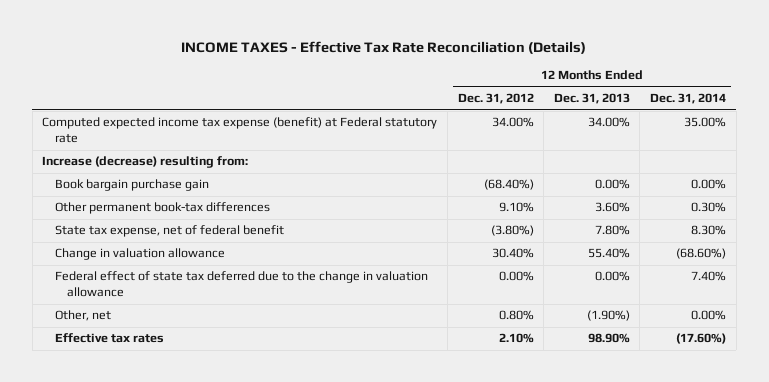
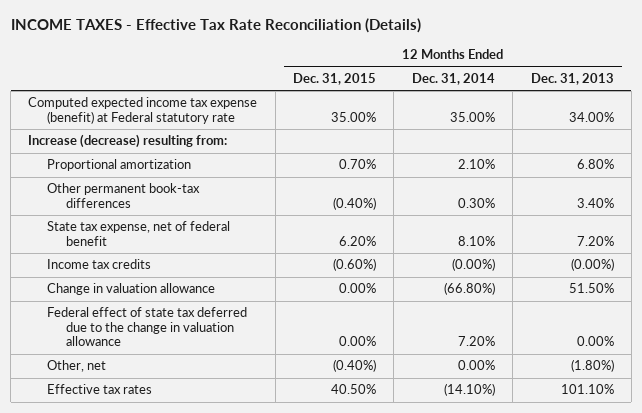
[457,93,534,105] Dec. 31, 2012 -> none
none -> [293,72,377,85] Dec. 31, 2015
[54,179,209,192] Book bargain purchase gain -> none
none -> [47,159,192,172] Proportional amortization
[594,202,630,213] 3.60% -> [576,197,614,208] 3.40%
[594,225,630,236] 7.80% -> [576,235,614,246] 7.20%
[691,225,727,236] 8.30% -> [457,235,495,246] 8.10%
none -> [47,259,152,270] Income tax credits
[587,248,630,259] 55.40% -> [568,283,614,294] 51.50%
[676,248,727,260] (68.60%) -> [443,282,495,296] (66.80%)
[691,271,727,282] 7.40% -> [457,336,495,347] 7.20%
[586,310,630,322] (1.90%) -> [570,359,614,373] (1.80%)
[587,333,630,344] 98.90% -> [560,384,614,395] 101.10%
[676,333,727,345] (17.60%) -> [443,383,495,397] (14.10%)

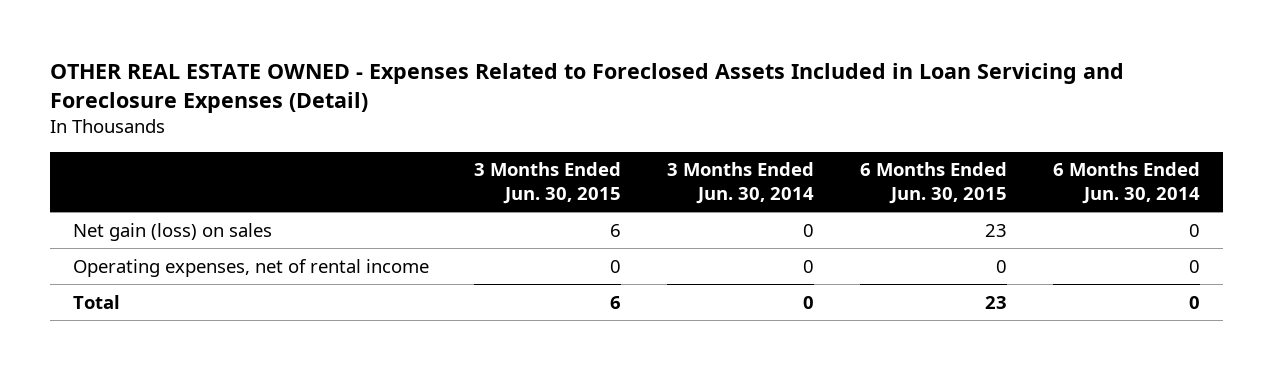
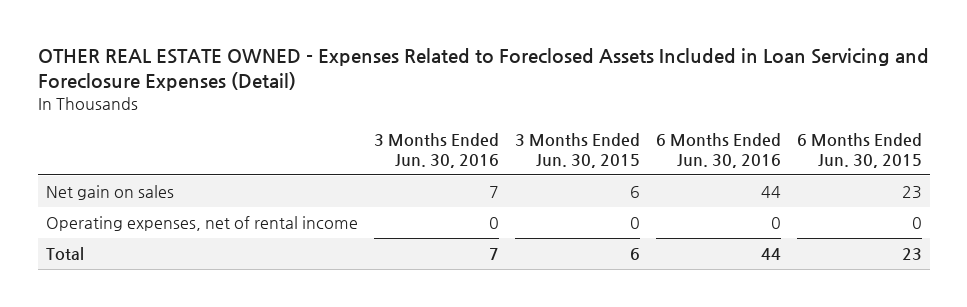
[667,162,815,205] 3 Months Ended Jun. 30, 2014 -> none
[1052,162,1200,205] 6 Months Ended Jun. 30, 2014 -> none
none -> [373,133,499,169] 3 Months Ended Jun. 30, 2016
none -> [655,133,781,169] 6 Months Ended Jun. 30, 2016
[72,222,272,241] Net gain (loss) on sales -> [45,184,174,200] Net gain on sales

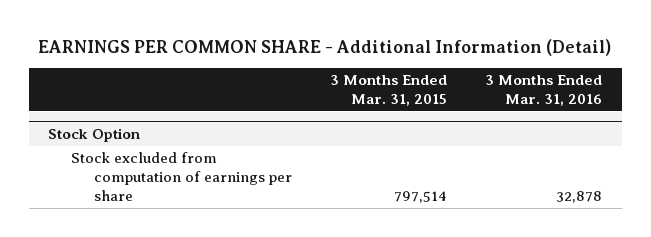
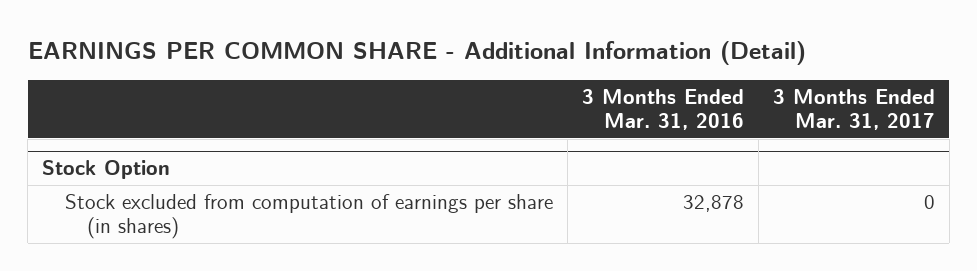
[330,75,448,107] 3 Months Ended Mar. 31, 2015 -> none
none -> [772,88,935,131] 3 Months Ended Mar. 31, 2017
[70,152,292,201] Stock excluded from computation of earnings per share -> [64,193,553,240] Stock excluded from computation of earnings per share (in shares)

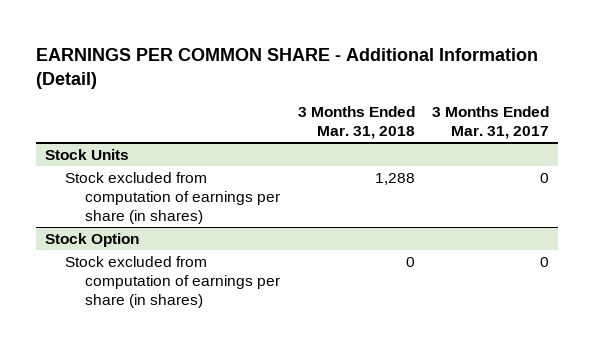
[581,88,744,131] 3 Months Ended Mar. 31, 2016 -> none
none -> [297,106,415,140] 3 Months Ended Mar. 31, 2018
none -> [45,149,130,161] Stock Units
none -> [65,172,280,224] Stock excluded from computation of earnings per share (in shares)

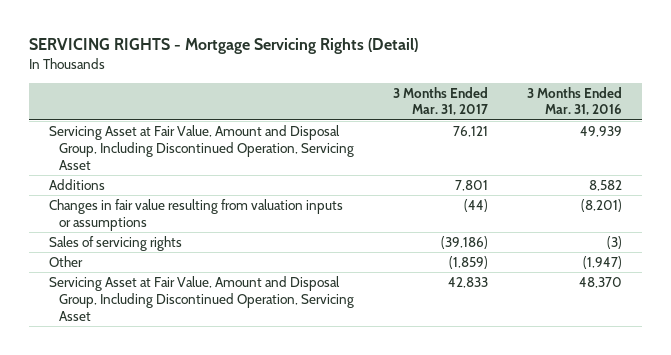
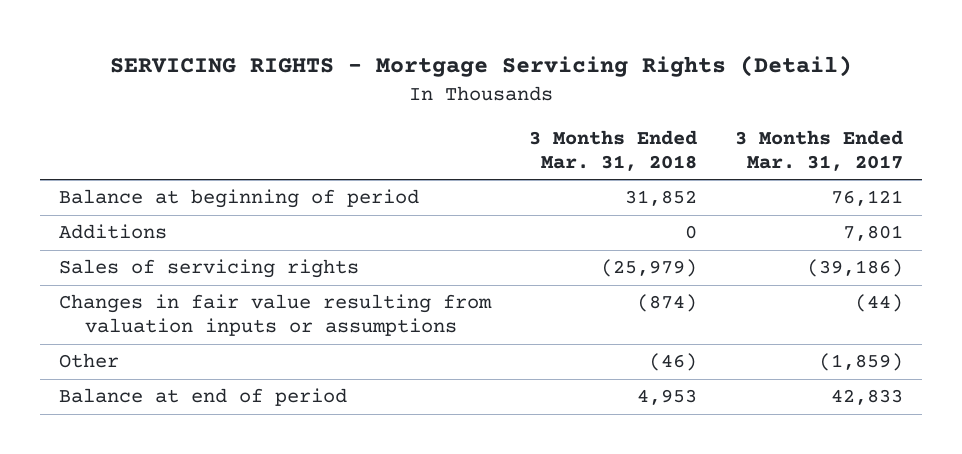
[527,86,623,116] 3 Months Ended Mar. 31, 2016 -> none
none -> [528,129,697,171] 3 Months Ended Mar. 31, 2018
[48,124,354,170] Servicing Asset at Fair Value, Amount and Disposal Group, Including Discontinued Operation, Servicing Asset -> [59,189,420,209] Balance at beginning of period
[48,198,343,231] Changes in fair value resulting from valuation inputs or assumptions -> [59,294,493,337] Changes in fair value resulting from valuation inputs or assumptions
[48,275,354,321] Servicing Asset at Fair Value, Amount and Disposal Group, Including Discontinued Operation, Servicing Asset -> [59,388,348,407] Balance at end of period

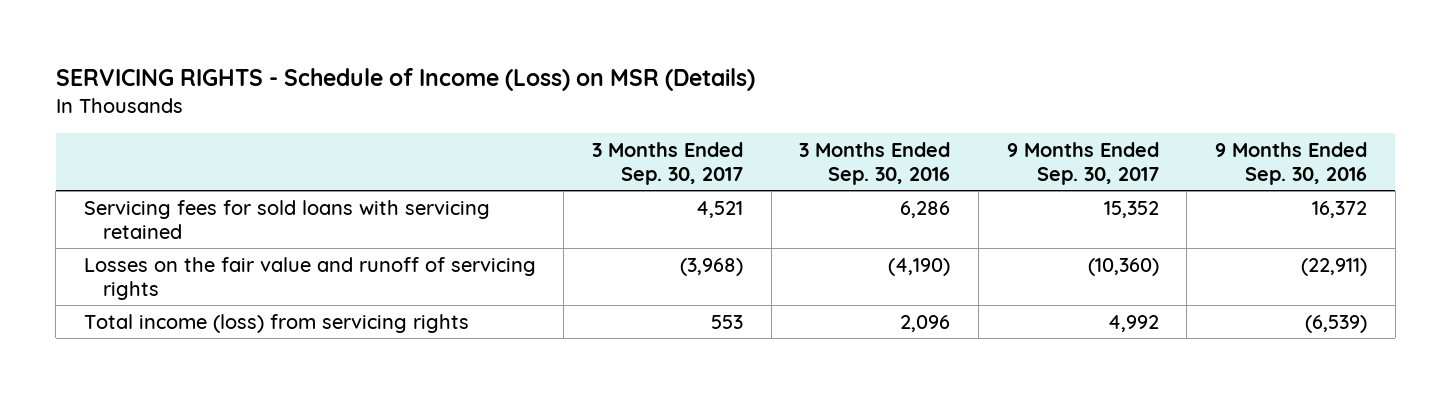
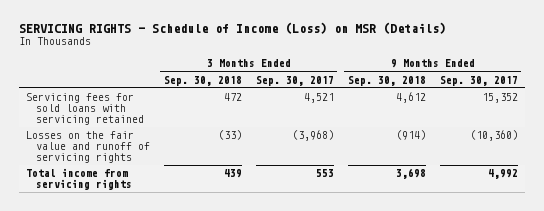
[799,141,951,185] 3 Months Ended Sep. 30, 2016 -> none
[1215,141,1368,185] 9 Months Ended Sep. 30, 2016 -> none
none -> [163,75,242,86] Sep. 30, 2018
none -> [347,75,426,86] Sep. 30, 2018
[83,313,469,333] Total income (loss) from servicing rights -> [25,168,132,191] Total income from servicing rights

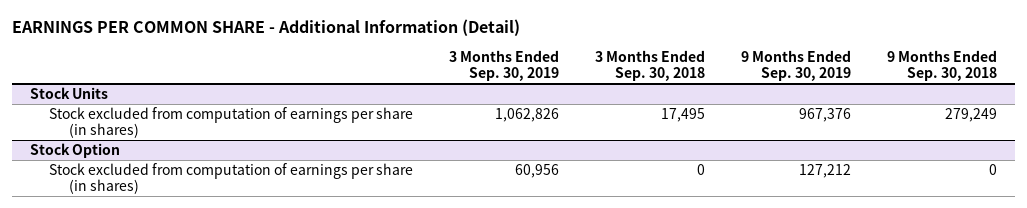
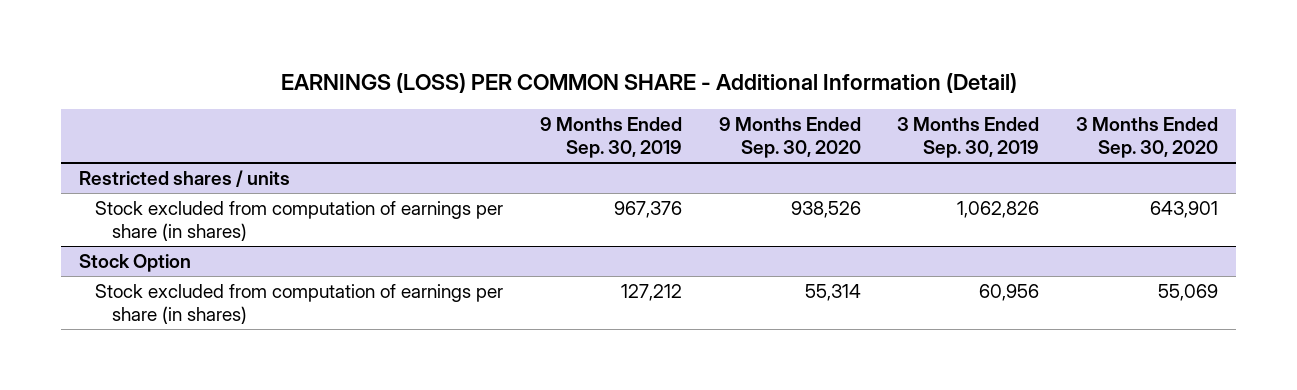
[11,19,520,37] EARNINGS PER COMMON SHARE - Additional Information (Detail) -> [280,73,1017,94] EARNINGS (LOSS) PER COMMON SHARE - Additional Information (Detail)
[595,50,706,82] 3 Months Ended Sep. 30, 2018 -> none
[886,50,997,82] 9 Months Ended Sep. 30, 2018 -> none
none -> [718,117,861,159] 9 Months Ended Sep. 30, 2020
none -> [1075,117,1218,159] 3 Months Ended Sep. 30, 2020
[29,86,108,99] Stock Units -> [79,169,291,187] Restricted shares / units

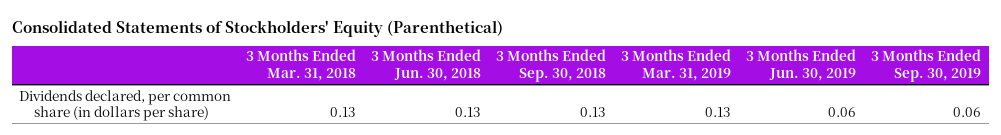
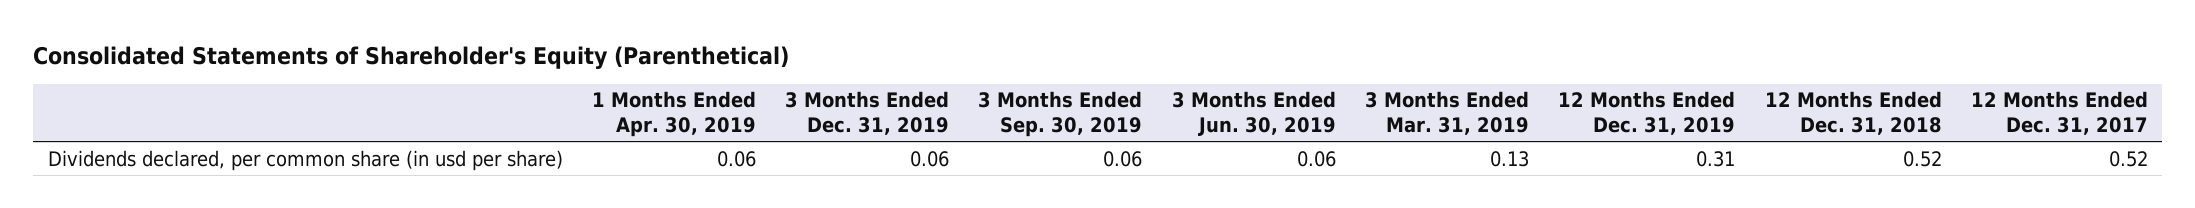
[11,19,503,37] Consolidated Statements of Stockholders' Equity (Parenthetical) -> [32,45,789,69] Consolidated Statements of Shareholder's Equity (Parenthetical)
[246,49,357,82] 3 Months Ended Mar. 31, 2018 -> none
[371,49,482,82] 3 Months Ended Jun. 30, 2018 -> none
[496,49,607,83] 3 Months Ended Sep. 30, 2018 -> none
none -> [591,91,756,138] 1 Months Ended Apr. 30, 2019
none -> [785,91,950,136] 3 Months Ended Dec. 31, 2019
none -> [1558,91,1736,136] 12 Months Ended Dec. 31, 2019
none -> [1764,91,1942,136] 12 Months Ended Dec. 31, 2018
none -> [1970,91,2148,136] 12 Months Ended Dec. 31, 2017
[19,89,232,122] Dividends declared, per common share (in dollars per share) -> [47,149,563,171] Dividends declared, per common share (in usd per share)

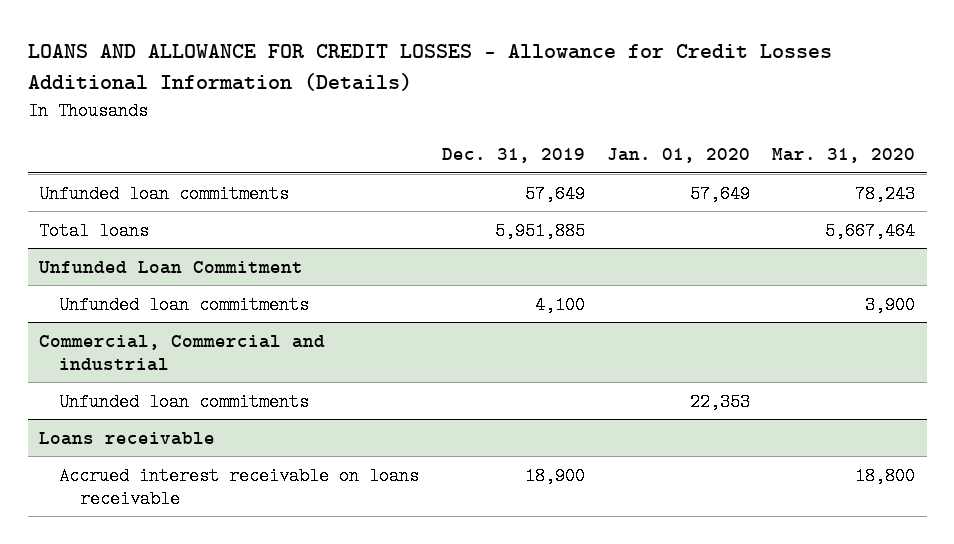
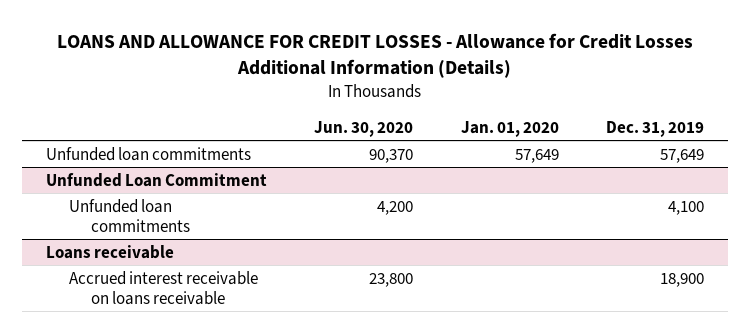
[772,148,916,164] Mar. 31, 2020 -> none
none -> [314,120,414,137] Jun. 30, 2020
[38,221,149,240] Total loans -> none
[38,334,325,371] Commercial, Commercial and industrial -> none
[59,392,310,411] Unfunded loan commitments -> none

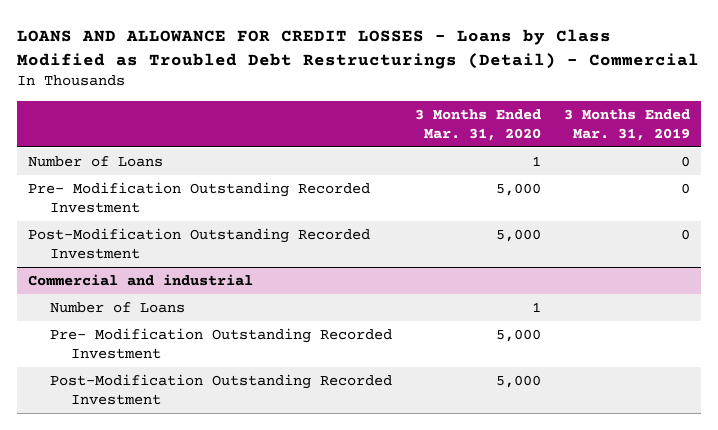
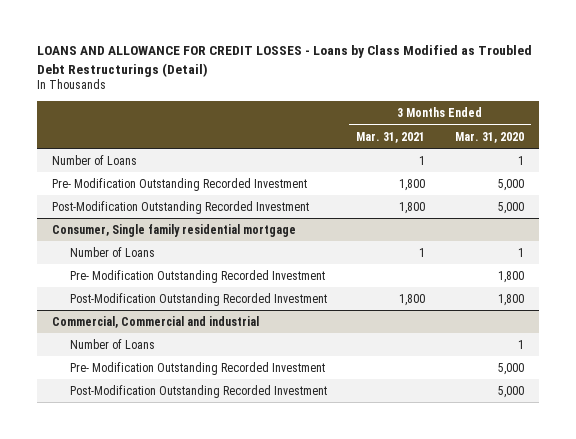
[16,28,699,69] LOANS AND ALLOWANCE FOR CREDIT LOSSES - Loans by Class Modified as Troubled Debt Restructurings (Detail) - Commercial -> [36,45,532,77] LOANS AND ALLOWANCE FOR CREDIT LOSSES - Loans by Class Modified as Troubled Debt Restructurings (Detail)
[563,108,690,141] 3 Months Ended Mar. 31, 2019 -> none
none -> [356,131,426,143] Mar. 31, 2021
[28,273,254,286] Commercial and industrial -> none
none -> [51,223,296,237] Consumer, Single family residential mortgage
none -> [69,269,325,283] Pre- Modification Outstanding Recorded Investment
none -> [69,292,327,306] Post-Modification Outstanding Recorded Investment
none -> [51,315,259,328] Commercial, Commercial and industrial
none -> [69,338,155,349] Number of Loans

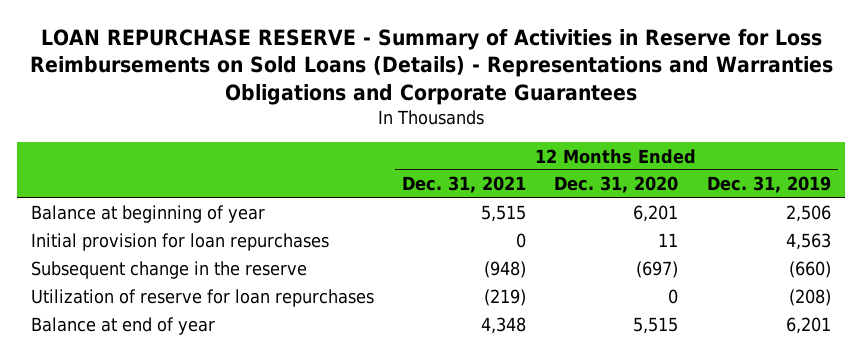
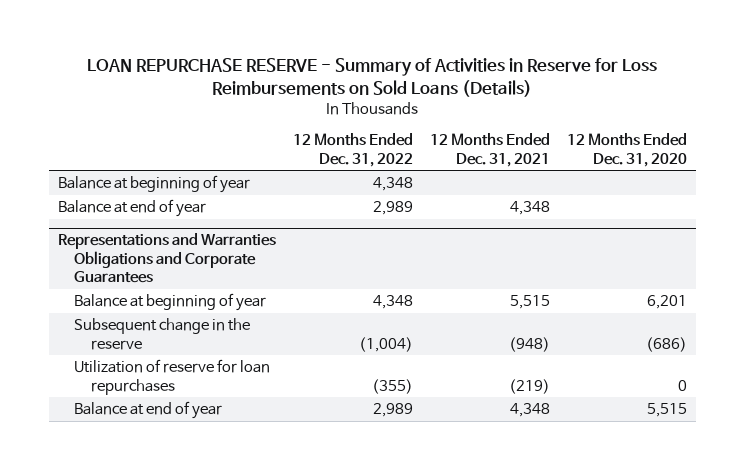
[29,28,833,106] LOAN REPURCHASE RESERVE - Summary of Activities in Reserve for Loss Reimbursements on Sold Loans (Details) - Representations and Warranties Obligations and Corporate Guarantees -> [87,58,658,97] LOAN REPURCHASE RESERVE - Summary of Activities in Reserve for Loss Reimbursements on Sold Loans (Details)
[706,176,831,194] Dec. 31, 2019 -> none
none -> [292,133,413,167] 12 Months Ended Dec. 31, 2022
none -> [57,175,250,194] Balance at beginning of year
none -> [57,199,206,218] Balance at end of year
none -> [57,233,276,284] Representations and Warranties Obligations and Corporate Guarantees
[30,233,329,252] Initial provision for loan repurchases -> none
[636,261,679,279] (697) -> [646,336,688,352] (686)

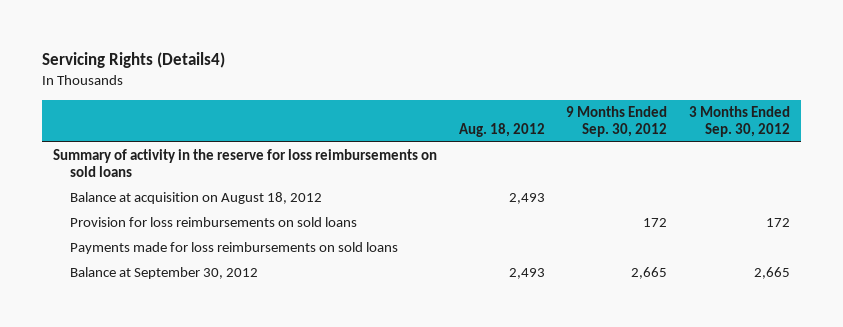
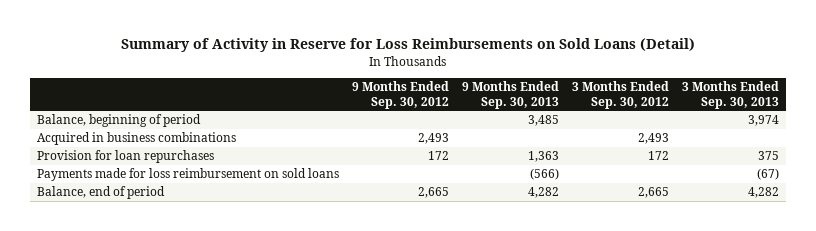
[42,52,226,69] Servicing Rights (Details4) -> [121,38,696,53] Summary of Activity in Reserve for Loss Reimbursements on Sold Loans (Detail)
[458,123,545,138] Aug. 18, 2012 -> none
none -> [462,81,560,109] 9 Months Ended Sep. 30, 2013
none -> [682,81,780,109] 3 Months Ended Sep. 30, 2013
[52,149,437,178] Summary of activity in the reserve for loss reimbursements on sold loans -> none
[69,192,322,205] Balance at acquisition on August 18, 2012 -> [36,114,201,128] Balance, beginning of period
none -> [36,132,236,146] Acquired in business combinations
[69,217,357,228] Provision for loss reimbursements on sold loans -> [36,150,214,164] Provision for loan repurchases
[69,242,398,255] Payments made for loss reimbursements on sold loans -> [36,168,339,182] Payments made for loss reimbursement on sold loans
[69,267,258,280] Balance at September 30, 2012 -> [36,186,165,200] Balance, end of period

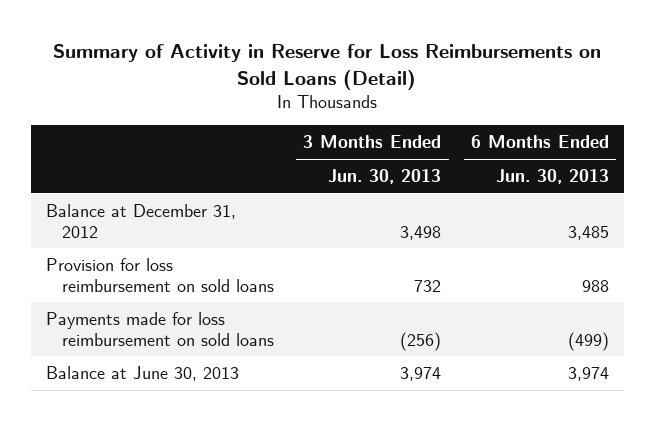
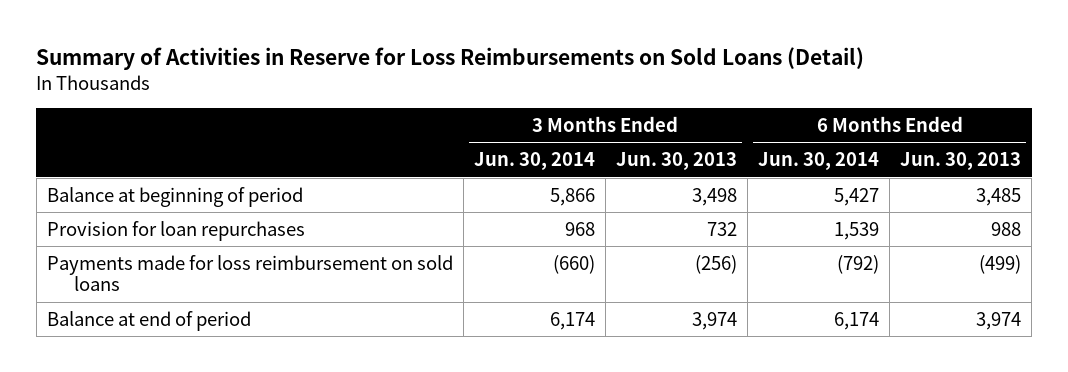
[53,43,602,90] Summary of Activity in Reserve for Loss Reimbursements on Sold Loans (Detail) -> [36,46,865,70] Summary of Activities in Reserve for Loss Reimbursements on Sold Loans (Detail)
none -> [473,152,595,171] Jun. 30, 2014
none -> [758,152,880,171] Jun. 30, 2014
[45,203,236,238] Balance at December 31, 2012 -> [46,186,303,207] Balance at beginning of period
[45,257,274,292] Provision for loss reimbursement on sold loans -> [46,220,305,241] Provision for loan repurchases
[45,365,239,381] Balance at June 30, 2013 -> [46,310,251,331] Balance at end of period

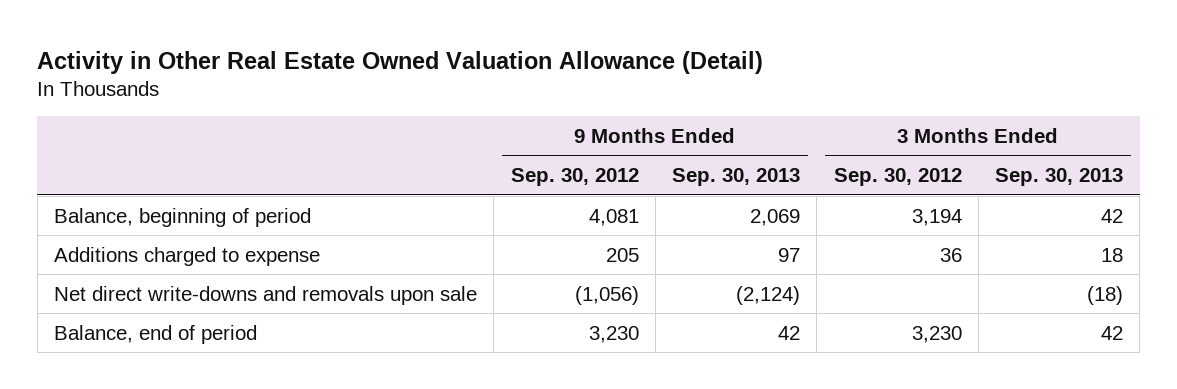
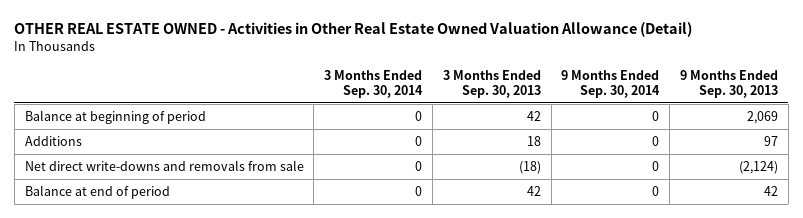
[37,50,764,74] Activity in Other Real Estate Owned Valuation Allowance (Detail) -> [14,21,693,37] OTHER REAL ESTATE OWNED - Activities in Other Real Estate Owned Valuation Allowance (Detail)
[510,168,639,187] Sep. 30, 2012 -> none
[833,168,962,187] Sep. 30, 2012 -> none
none -> [324,70,424,99] 3 Months Ended Sep. 30, 2014
none -> [561,70,661,99] 9 Months Ended Sep. 30, 2014
[54,207,312,227] Balance, beginning of period -> [24,109,206,124] Balance at beginning of period
[54,246,321,266] Additions charged to expense -> [24,135,82,146] Additions
[54,285,478,305] Net direct write-downs and removals upon sale -> [24,159,304,171] Net direct write-downs and removals from sale
[54,324,258,344] Balance, end of period -> [24,184,170,199] Balance at end of period

